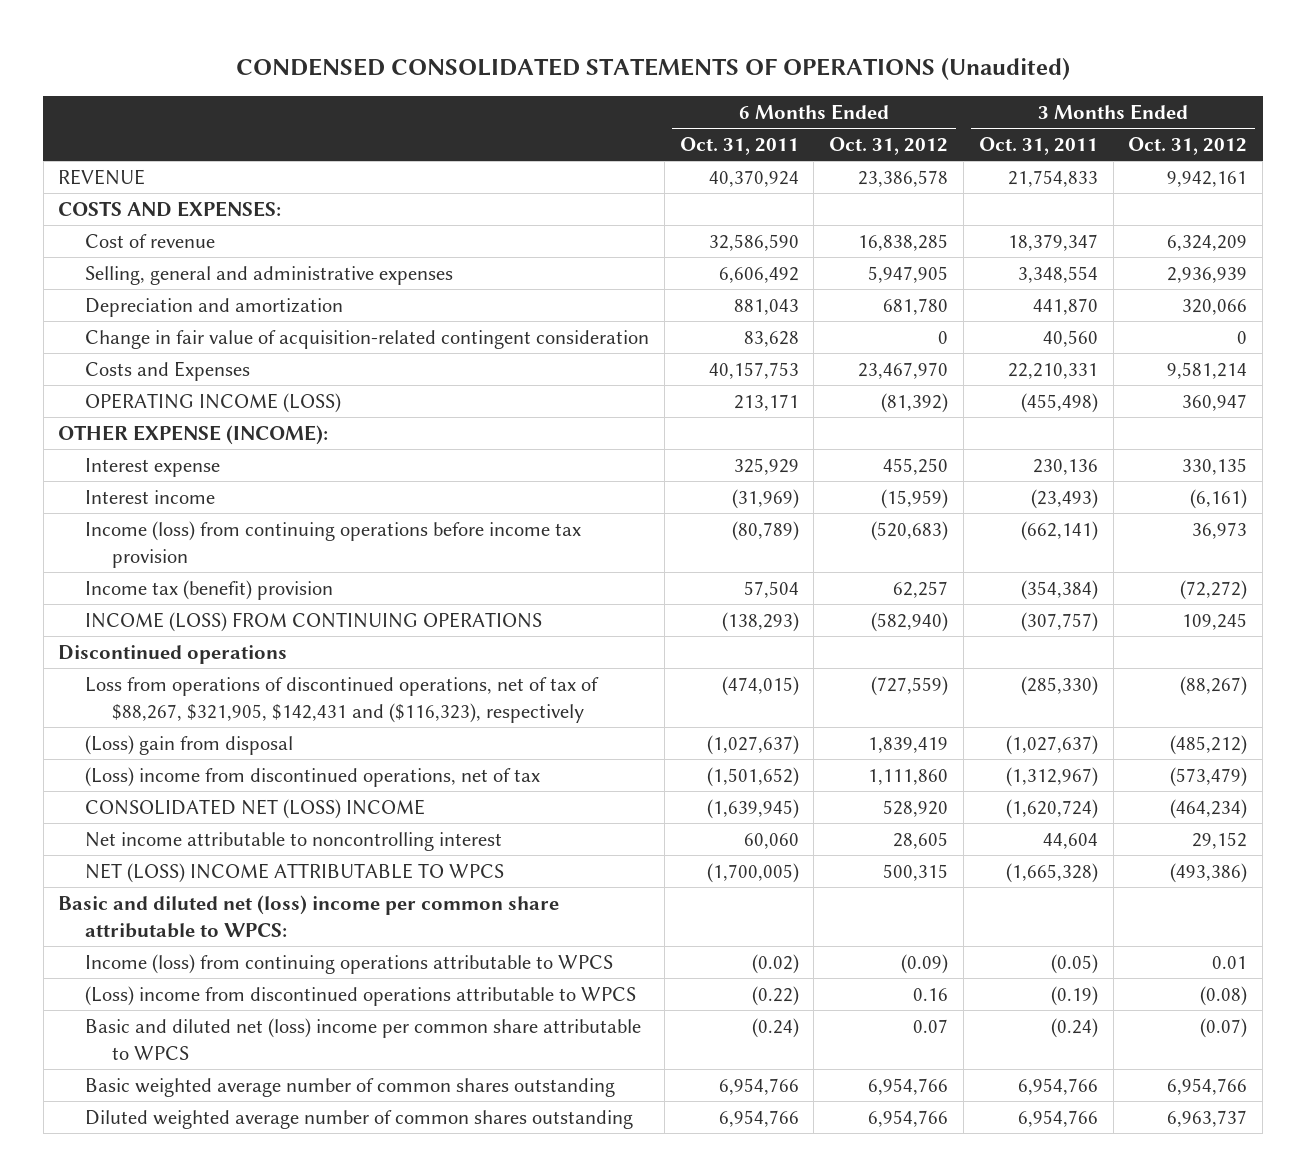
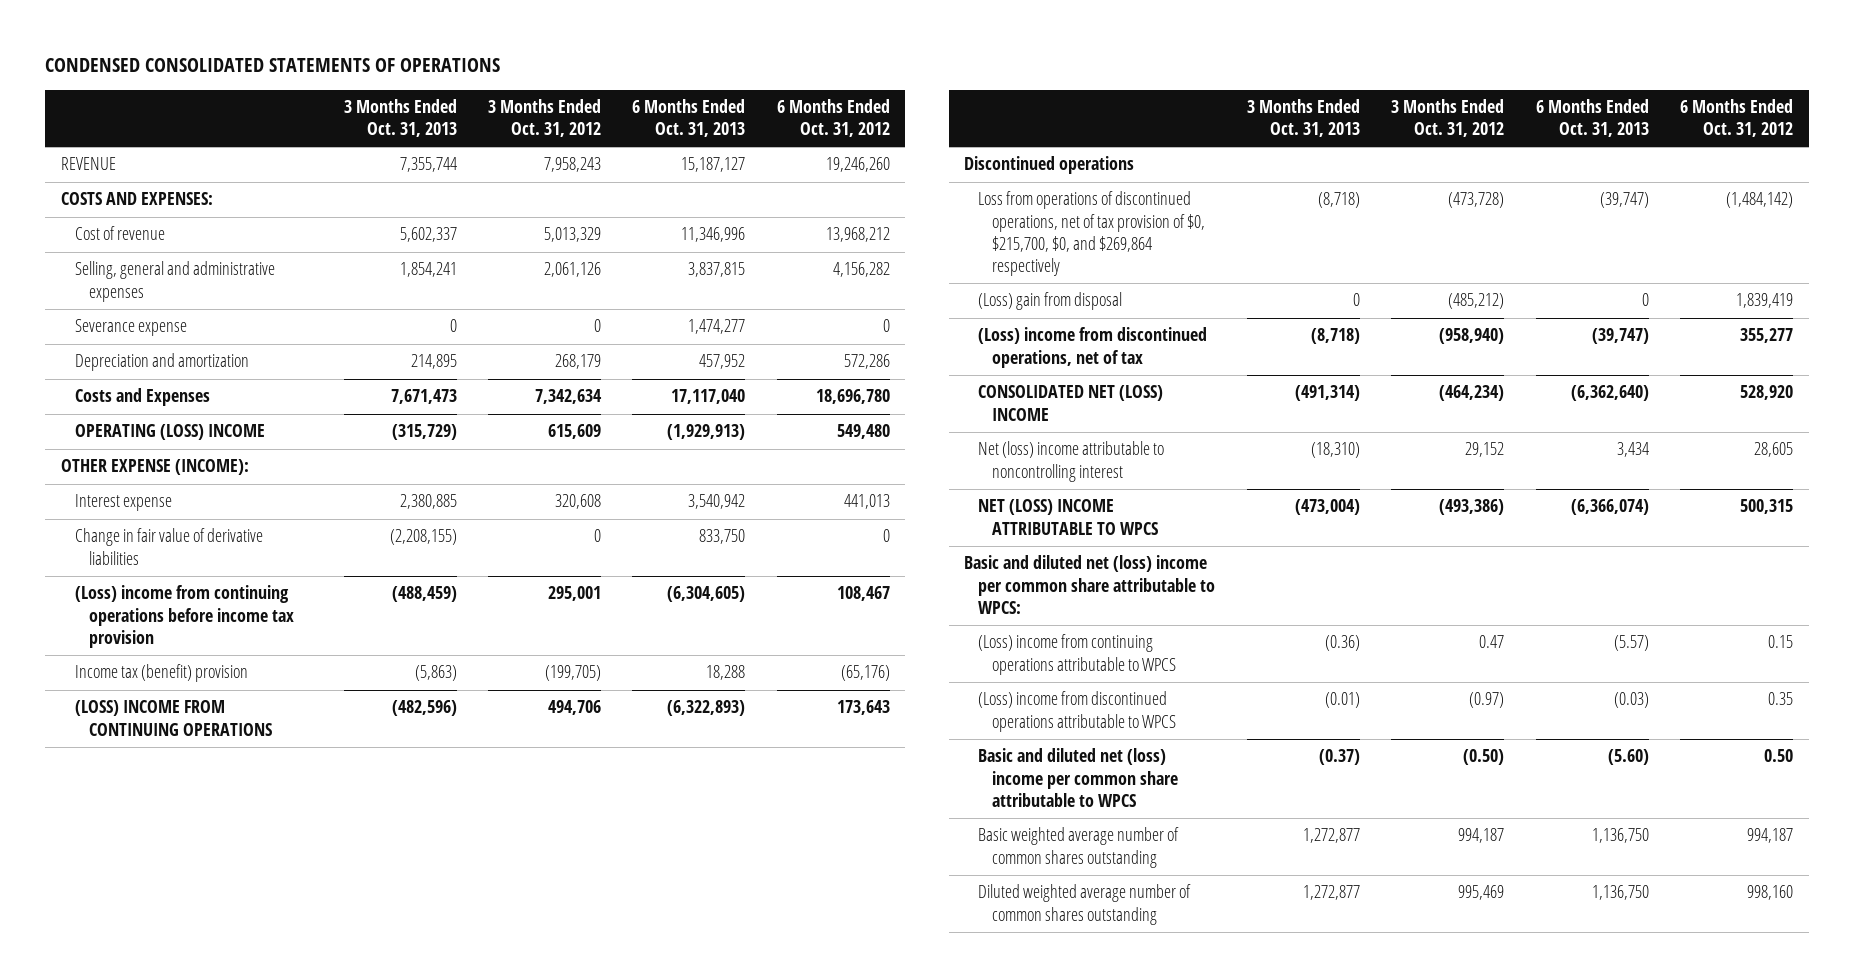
[235,58,1070,81] CONDENSED CONSOLIDATED STATEMENTS OF OPERATIONS (Unaudited) -> [45,58,501,73] CONDENSED CONSOLIDATED STATEMENTS OF OPERATIONS
[679,136,799,155] Oct. 31, 2011 -> none
[978,136,1098,155] Oct. 31, 2011 -> none
none -> [343,99,457,138] 3 Months Ended Oct. 31, 2013
none -> [632,99,746,138] 6 Months Ended Oct. 31, 2013
[858,169,949,187] 23,386,578 -> [825,157,890,173] 19,246,260
[1167,170,1248,187] 9,942,161 -> [543,157,601,173] 7,958,243
[84,329,649,349] Change in fair value of acquisition-related contingent consideration -> none
[858,233,949,251] 16,838,285 -> [825,227,890,243] 13,968,212
[1167,234,1248,251] 6,324,209 -> [543,227,601,243] 5,013,329
[868,265,949,283] 5,947,905 -> [832,262,890,278] 4,156,282
[1167,266,1248,283] 2,936,939 -> [543,262,601,278] 2,061,126
none -> [75,319,188,337] Severance expense
[883,297,949,315] 681,780 -> [843,354,890,370] 572,286
[1182,298,1248,315] 320,066 -> [554,354,601,370] 268,179
[858,361,949,379] 23,467,970 -> [815,389,890,405] 18,696,780
[1167,361,1248,379] 9,581,214 -> [534,389,602,405] 7,342,634
[84,392,341,413] OPERATING INCOME (LOSS) -> [75,424,266,441] OPERATING (LOSS) INCOME
[881,392,949,413] (81,392) -> [836,424,890,440] 549,480
[1182,393,1248,411] 360,947 -> [547,424,601,440] 615,609
[84,489,215,504] Interest income -> none
[883,457,949,475] 455,250 -> [843,494,890,510] 441,013
[1182,457,1248,475] 330,135 -> [554,494,601,510] 320,608
none -> [75,528,264,565] Change in fair value of derivative liabilities
[84,520,581,568] Income (loss) from continuing operations before income tax provision -> [75,585,295,648] (Loss) income from continuing operations before income tax provision
[871,520,949,541] (520,683) -> [836,586,890,602] 108,467
[1192,521,1248,539] 36,973 -> [547,586,601,602] 295,001
[893,580,949,598] 62,257 -> [840,665,890,682] (65,176)
[1180,579,1248,600] (72,272) -> [544,665,601,682] (199,705)
[84,611,542,632] INCOME (LOSS) FROM CONTINUING OPERATIONS -> [75,700,273,736] (LOSS) INCOME FROM CONTINUING OPERATIONS
[871,611,949,632] (582,940) -> [836,700,890,716] 173,643
[1182,612,1248,630] 109,245 -> [547,700,601,716] 494,706
[84,676,599,723] Loss from operations of discontinued operations, net of tax of $88,267, $321,905, $142,431 and ($116,323), respectively -> [978,191,1206,276] Loss from operations of discontinued operations, net of tax provision of $0, $215,700, $0, and $269,864 respectively
[871,675,949,696] (727,559) -> [1725,192,1793,209] (1,484,142)
[1180,675,1248,696] (88,267) -> [1448,192,1505,209] (473,728)
[868,768,949,785] 1,111,860 -> [1739,328,1793,344] 355,277
[1170,766,1248,787] (573,479) -> [1439,328,1505,345] (958,940)
[84,831,502,851] Net income attributable to noncontrolling interest -> [978,441,1165,482] Net (loss) income attributable to noncontrolling interest
[84,953,613,974] Income (loss) from continuing operations attributable to WPCS -> [978,634,1177,675] (Loss) income from continuing operations attributable to WPCS
[901,953,949,974] (0.09) -> [1767,635,1793,649] 0.15
[1212,955,1248,969] 0.01 -> [1479,635,1505,649] 0.47
[913,987,949,1001] 0.16 -> [1767,692,1793,706] 0.35
[1200,985,1248,1006] (0.08) -> [1469,692,1505,709] (0.97)
[913,1018,949,1033] 0.07 -> [1763,749,1793,763] 0.50
[1200,1017,1248,1038] (0.07) -> [1463,749,1505,766] (0.50)
[868,1077,949,1095] 6,954,766 -> [1746,828,1793,844] 994,187
[1167,1077,1248,1095] 6,954,766 -> [1458,828,1505,844] 994,187
[868,1109,949,1127] 6,954,766 -> [1746,885,1793,901] 998,160
[1167,1109,1248,1127] 6,963,737 -> [1458,885,1505,901] 995,469

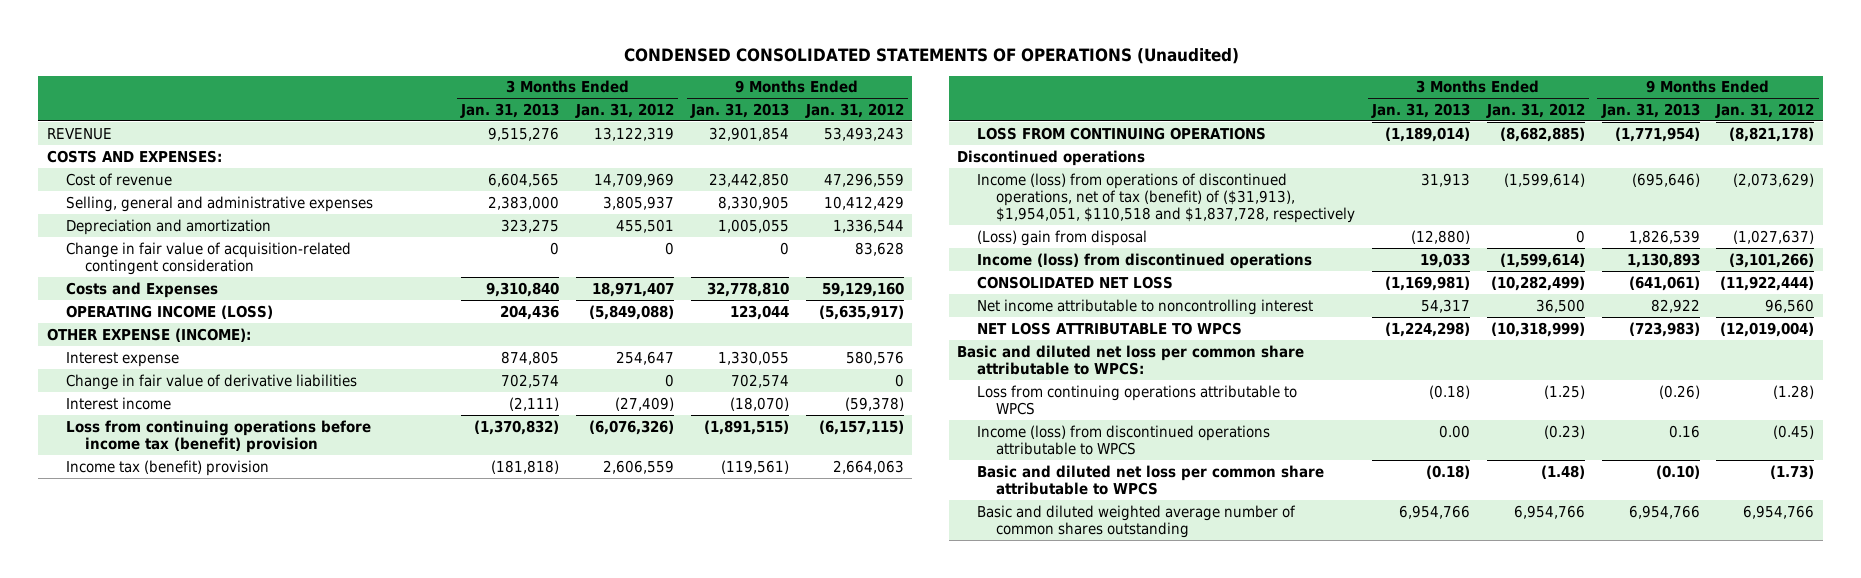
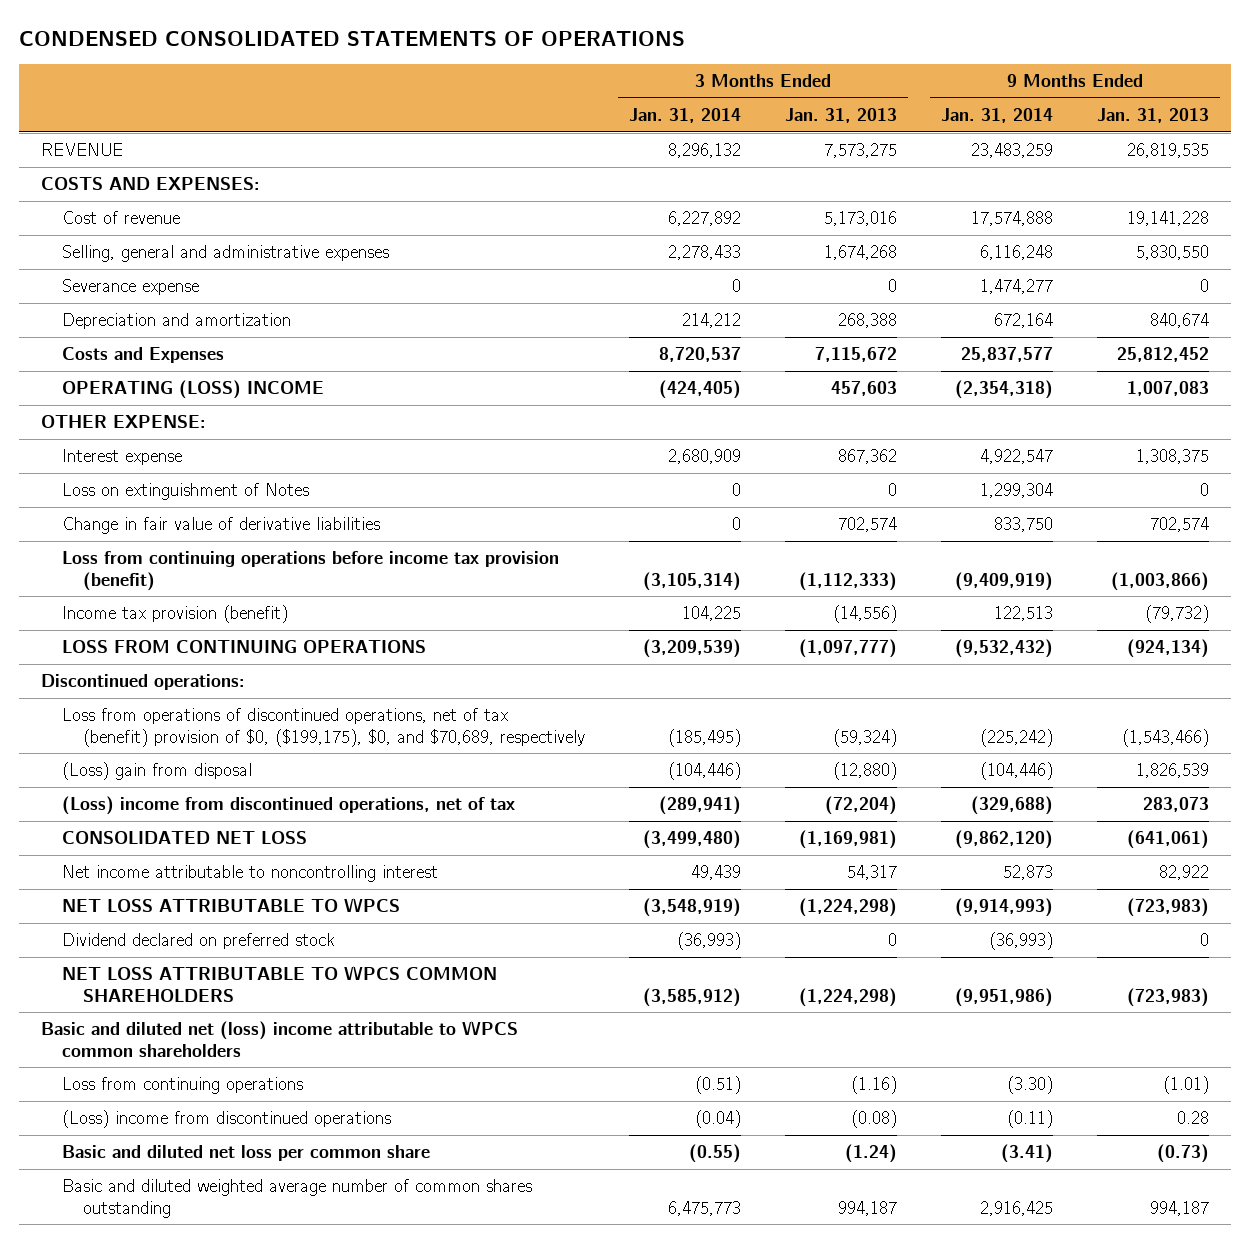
[623,47,1239,64] CONDENSED CONSOLIDATED STATEMENTS OF OPERATIONS (Unaudited) -> [18,31,685,47] CONDENSED CONSOLIDATED STATEMENTS OF OPERATIONS
[575,102,675,118] Jan. 31, 2012 -> none
[804,102,904,118] Jan. 31, 2012 -> none
none -> [628,108,741,124] Jan. 31, 2014
none -> [940,108,1053,124] Jan. 31, 2014
[488,126,560,141] 9,515,276 -> [823,143,897,159] 7,573,275
[708,126,789,141] 32,901,854 -> [1126,143,1209,159] 26,819,535
[65,241,351,275] Change in fair value of acquisition-related contingent consideration -> none
[488,172,560,187] 6,604,565 -> [823,211,897,227] 5,173,016
[708,172,789,187] 23,442,850 -> [1126,211,1209,227] 19,141,228
[488,195,560,210] 2,383,000 -> [823,245,897,261] 1,674,268
[717,195,789,210] 8,330,905 -> [1135,245,1209,261] 5,830,550
none -> [61,279,199,296] Severance expense
[501,218,560,233] 323,275 -> [837,313,897,329] 268,388
[717,218,789,233] 1,005,055 -> [1149,313,1209,329] 840,674
[486,281,560,297] 9,310,840 -> [814,347,897,363] 7,115,672
[706,281,789,297] 32,778,810 -> [1116,347,1209,363] 25,812,452
[65,304,273,319] OPERATING INCOME (LOSS) -> [61,380,324,400] OPERATING (LOSS) INCOME
[500,304,560,320] 204,436 -> [830,381,897,397] 457,603
[729,304,789,320] 123,044 -> [1126,381,1209,397] 1,007,083
[46,327,251,342] OTHER EXPENSE (INCOME): -> [40,415,206,429] OTHER EXPENSE:
[501,350,560,365] 874,805 -> [837,449,897,465] 867,362
[717,350,789,365] 1,330,055 -> [1135,449,1209,465] 1,308,375
none -> [61,483,309,501] Loss on extinguishment of Notes
[65,396,171,410] Interest income -> none
[65,419,371,453] Loss from continuing operations before income tax (benefit) provision -> [61,551,559,591] Loss from continuing operations before income tax provision (benefit)
[474,419,560,435] (1,370,832) -> [798,571,897,591] (1,112,333)
[703,419,789,435] (1,891,515) -> [1110,571,1209,591] (1,003,866)
[65,459,269,476] Income tax (benefit) provision -> [61,605,288,624] Income tax provision (benefit)
[491,459,560,474] (181,818) -> [832,605,897,624] (14,556)
[720,459,789,474] (119,561) -> [1144,605,1209,624] (79,732)
[1384,126,1470,142] (1,189,014) -> [798,639,897,659] (1,097,777)
[1614,126,1700,142] (1,771,954) -> [1126,639,1209,659] (924,134)
[957,149,1146,166] Discontinued operations -> [40,674,245,691] Discontinued operations:
[976,172,1355,223] Income (loss) from operations of discontinued operations, net of tax (benefit) of ($31,913), $1,954,051, $110,518 and $1,837,728, respectively -> [61,708,585,747] Loss from operations of discontinued operations, net of tax (benefit) provision of $0, ($199,175), $0, and $70,689, respectively
[1420,172,1470,187] 31,913 -> [832,728,897,747] (59,324)
[1631,172,1700,187] (695,646) -> [1121,728,1209,747] (1,543,466)
[976,252,1312,269] Income (loss) from discontinued operations -> [61,796,515,816] (Loss) income from discontinued operations, net of tax
[1419,252,1470,268] 19,033 -> [824,796,897,816] (72,204)
[1626,252,1700,268] 1,130,893 -> [1142,797,1209,813] 283,073
none -> [61,933,335,950] Dividend declared on preferred stock
none -> [61,965,497,1002] NET LOSS ATTRIBUTABLE TO WPCS COMMON SHAREHOLDERS
[957,344,1305,375] Basic and diluted net loss per common share attributable to WPCS: -> [40,1020,518,1057] Basic and diluted net (loss) income attributable to WPCS common shareholders
[976,384,1297,415] Loss from continuing operations attributable to WPCS -> [61,1077,303,1095] Loss from continuing operations
[1428,384,1470,399] (0.18) -> [850,1076,897,1095] (1.16)
[1658,384,1700,399] (0.26) -> [1162,1076,1209,1095] (1.01)
[976,424,1270,455] Income (loss) from discontinued operations attributable to WPCS -> [61,1110,391,1129] (Loss) income from discontinued operations
[1438,424,1470,438] 0.00 -> [850,1110,897,1129] (0.08)
[1668,424,1700,438] 0.16 -> [1176,1111,1209,1125] 0.28
[976,464,1324,495] Basic and diluted net loss per common share attributable to WPCS -> [61,1145,430,1162] Basic and diluted net loss per common share
[1425,464,1470,479] (0.18) -> [844,1144,897,1164] (1.24)
[1655,464,1700,479] (0.10) -> [1156,1144,1209,1164] (0.73)
[1398,504,1470,519] 6,954,766 -> [837,1200,897,1216] 994,187
[1628,504,1700,519] 6,954,766 -> [1149,1200,1209,1216] 994,187

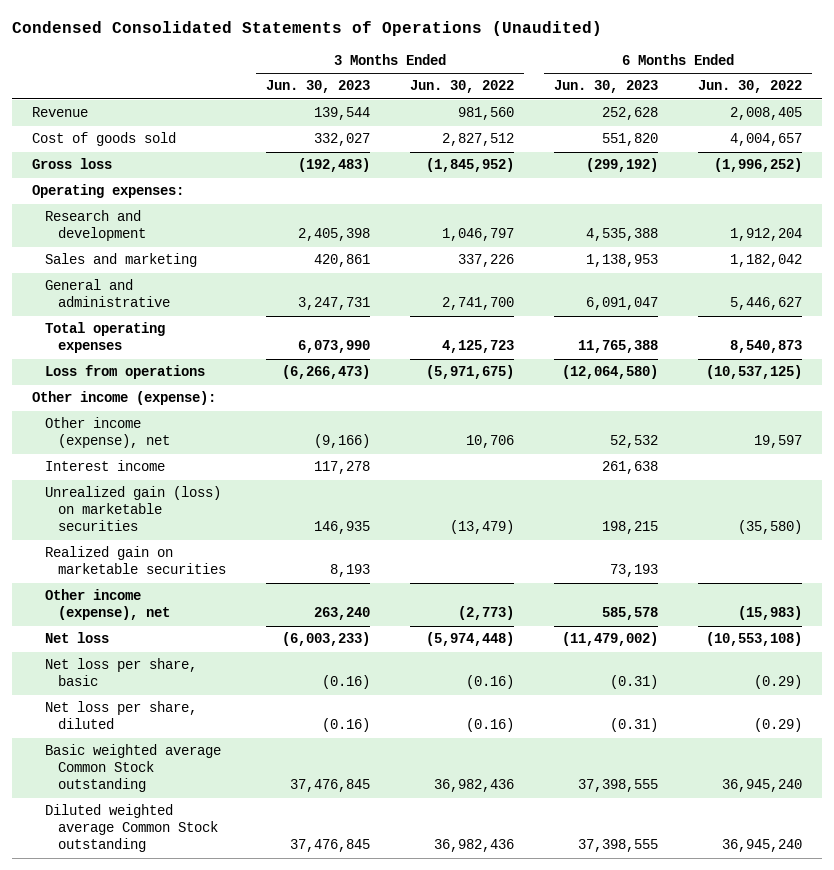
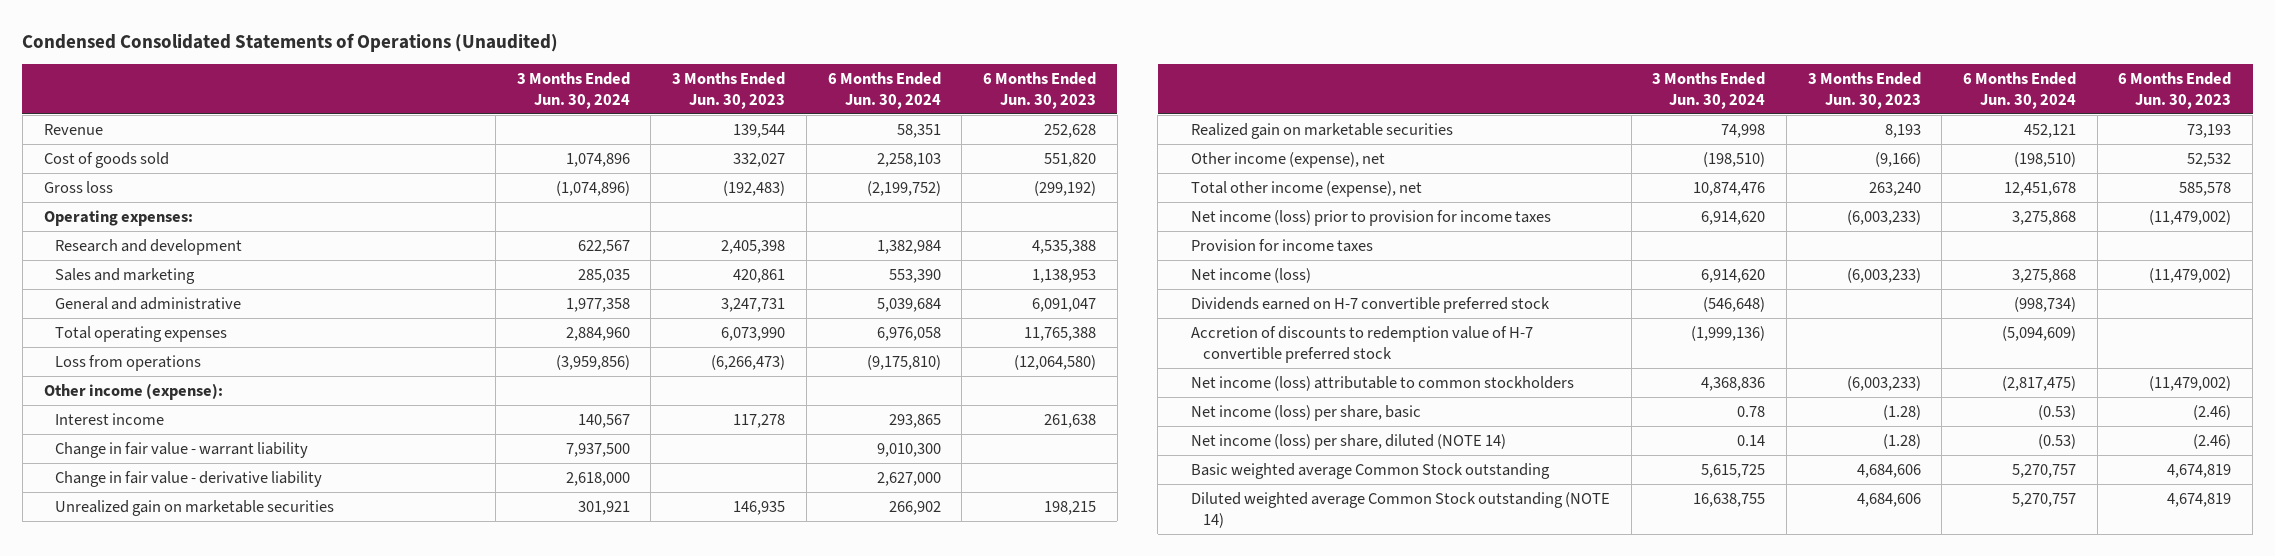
[410,80,515,94] Jun. 30, 2022 -> none
[698,80,803,94] Jun. 30, 2022 -> none
none -> [516,71,630,109] 3 Months Ended Jun. 30, 2024
none -> [827,71,941,109] 6 Months Ended Jun. 30, 2024
none -> [55,441,309,458] Change in fair value - warrant liability
none -> [55,470,323,487] Change in fair value - derivative liability
[44,486,221,532] Unrealized gain (loss) on marketable securities -> [55,499,335,516] Unrealized gain on marketable securities
[44,417,170,449] Other income (expense), net -> [1190,151,1385,168] Other income (expense), net
[44,589,170,621] Other income (expense), net -> [1190,180,1422,197] Total other income (expense), net
none -> [1190,209,1551,226] Net income (loss) prior to provision for income taxes
none -> [1190,238,1373,252] Provision for income taxes
[44,632,109,644] Net loss -> [1190,267,1311,283] Net income (loss)
none -> [1190,296,1550,313] Dividends earned on H-7 convertible preferred stock
none -> [1190,325,1533,363] Accretion of discounts to redemption value of H-7 convertible preferred stock
none -> [1190,375,1574,391] Net income (loss) attributable to common stockholders
[44,658,197,687] Net loss per share, basic -> [1190,404,1421,421] Net income (loss) per share, basic
[321,675,370,690] (0.16) -> [1882,404,1921,420] (1.28)
[610,675,659,690] (0.31) -> [2193,404,2232,420] (2.46)
[44,701,197,730] Net loss per share, diluted -> [1190,433,1506,450] Net income (loss) per share, diluted (NOTE 14)
[321,718,370,733] (0.16) -> [1882,433,1921,449] (1.28)
[610,718,659,733] (0.31) -> [2193,433,2232,449] (2.46)
[289,779,370,793] 37,476,845 -> [1856,463,1921,478] 4,684,606
[578,779,659,793] 37,398,555 -> [2167,463,2232,478] 4,674,819
[44,804,218,853] Diluted weighted average Common Stock outstanding -> [1190,491,1610,528] Diluted weighted average Common Stock outstanding (NOTE 14)
[289,839,370,853] 37,476,845 -> [1856,492,1921,507] 4,684,606
[578,839,659,853] 37,398,555 -> [2167,492,2232,507] 4,674,819

